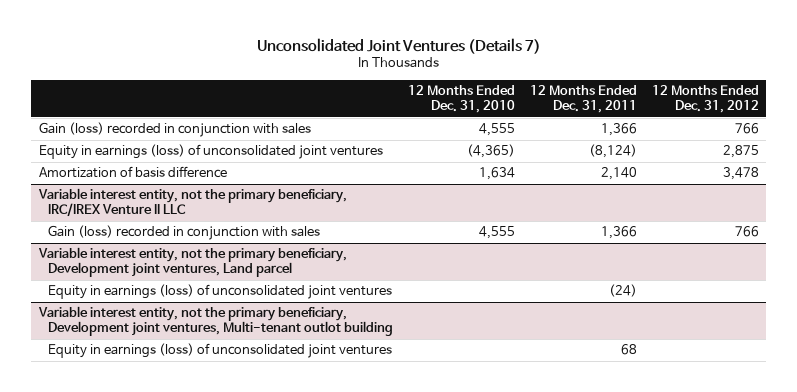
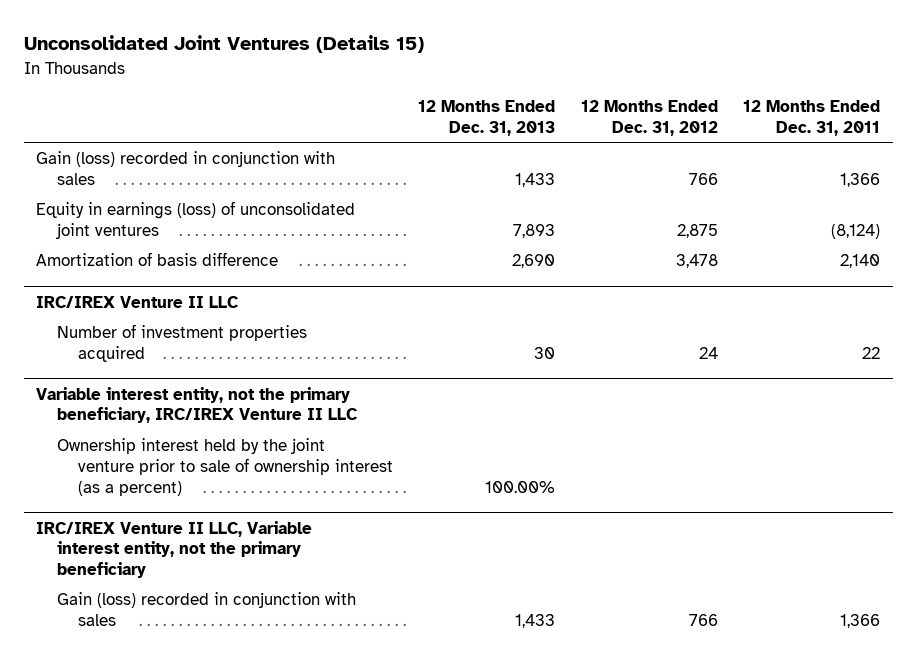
[256,37,541,54] Unconsolidated Joint Ventures (Details 7) -> [23,35,424,54] Unconsolidated Joint Ventures (Details 15)
[408,85,516,114] 12 Months Ended Dec. 31, 2010 -> none
none -> [418,100,556,136] 12 Months Ended Dec. 31, 2013
none -> [36,295,240,308] IRC/IREX Venture II LLC
none -> [57,324,308,362] Number of investment properties acquired
none -> [57,438,394,496] Ownership interest held by the joint venture prior to sale of ownership interest (as a percent)
none -> [36,520,313,578] IRC/IREX Venture II LLC, Variable interest entity, not the primary beneficiary
[37,247,347,278] Variable interest entity, not the primary beneficiary, Development joint ventures, Land parcel -> none
[48,284,393,300] Equity in earnings (loss) of unconsolidated joint ventures -> none
[37,306,394,337] Variable interest entity, not the primary beneficiary, Development joint ventures, Multi-tenant outlot building -> none
[48,343,393,359] Equity in earnings (loss) of unconsolidated joint ventures -> none

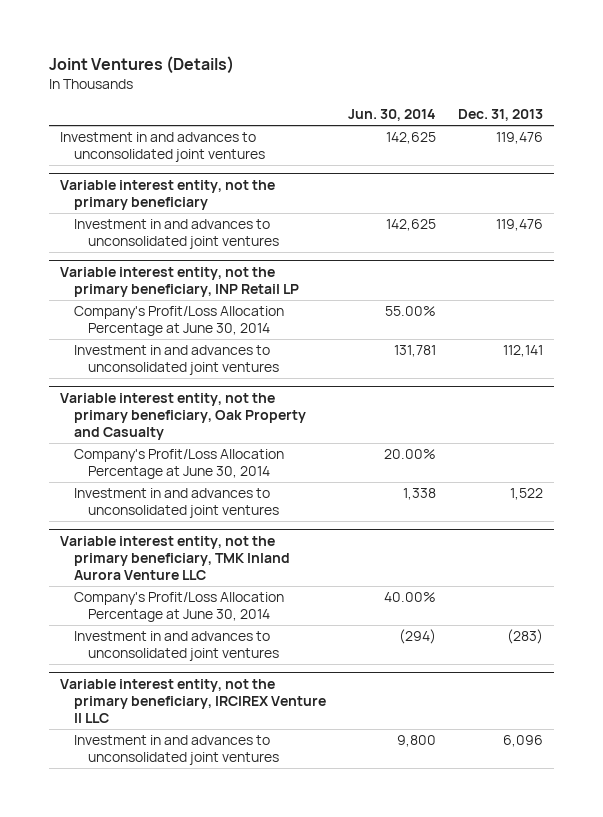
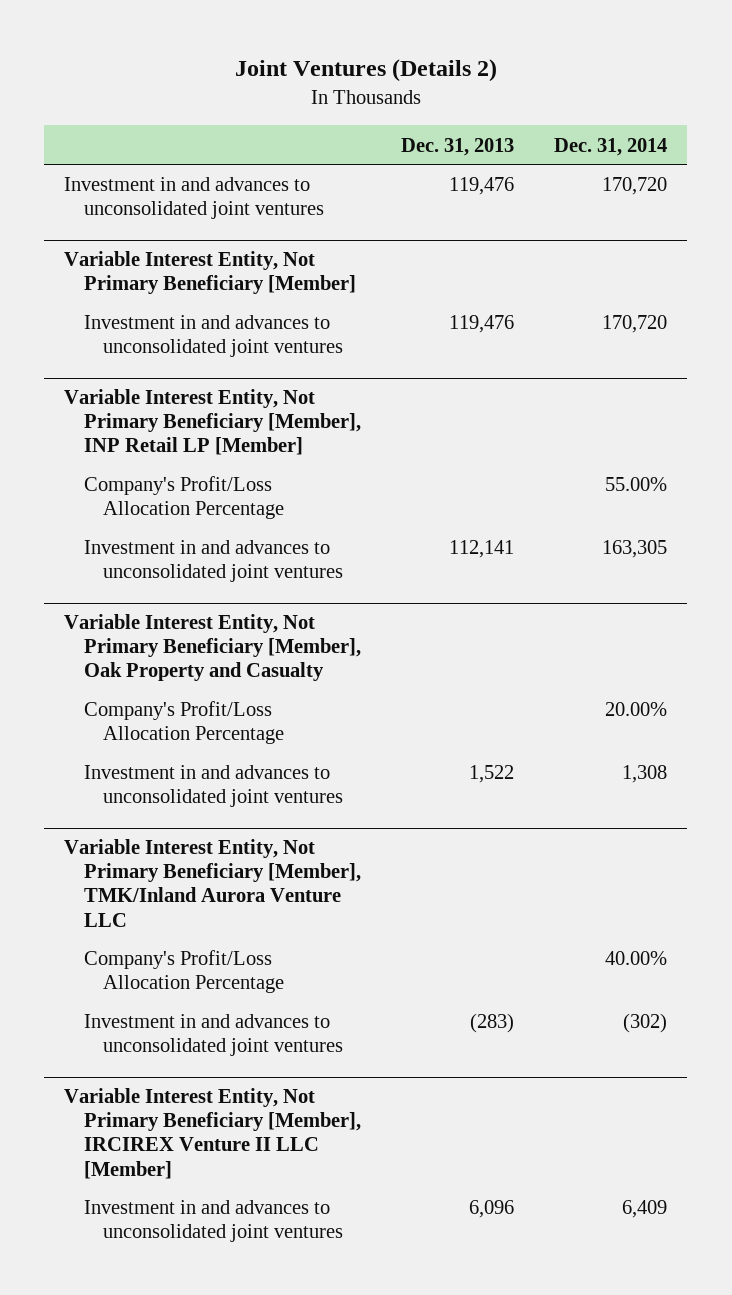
[48,56,234,75] Joint Ventures (Details) -> [234,59,497,83] Joint Ventures (Details 2)
[347,109,436,122] Jun. 30, 2014 -> none
none -> [554,137,668,156] Dec. 31, 2014
[59,179,275,210] Variable interest entity, not the primary beneficiary -> [64,251,356,295] Variable Interest Entity, Not Primary Beneficiary [Member]
[59,266,299,297] Variable interest entity, not the primary beneficiary, INP Retail LP -> [64,389,361,456] Variable Interest Entity, Not Primary Beneficiary [Member], INP Retail LP [Member]
[73,306,284,337] Company's Profit/Loss Allocation Percentage at June 30, 2014 -> [83,476,285,520] Company's Profit/Loss Allocation Percentage
[59,392,306,440] Variable interest entity, not the primary beneficiary, Oak Property and Casualty -> [64,614,361,682] Variable Interest Entity, Not Primary Beneficiary [Member], Oak Property and Casualty
[73,449,284,480] Company's Profit/Loss Allocation Percentage at June 30, 2014 -> [83,701,285,745] Company's Profit/Loss Allocation Percentage
[59,535,290,580] Variable interest entity, not the primary beneficiary, TMK Inland Aurora Venture LLC -> [64,839,361,927] Variable Interest Entity, Not Primary Beneficiary [Member], TMK/Inland Aurora Venture LLC
[73,592,284,623] Company's Profit/Loss Allocation Percentage at June 30, 2014 -> [83,950,285,994] Company's Profit/Loss Allocation Percentage
[59,678,326,723] Variable interest entity, not the primary beneficiary, IRCIREX Venture II LLC -> [64,1088,361,1179] Variable Interest Entity, Not Primary Beneficiary [Member], IRCIREX Venture II LLC [Member]

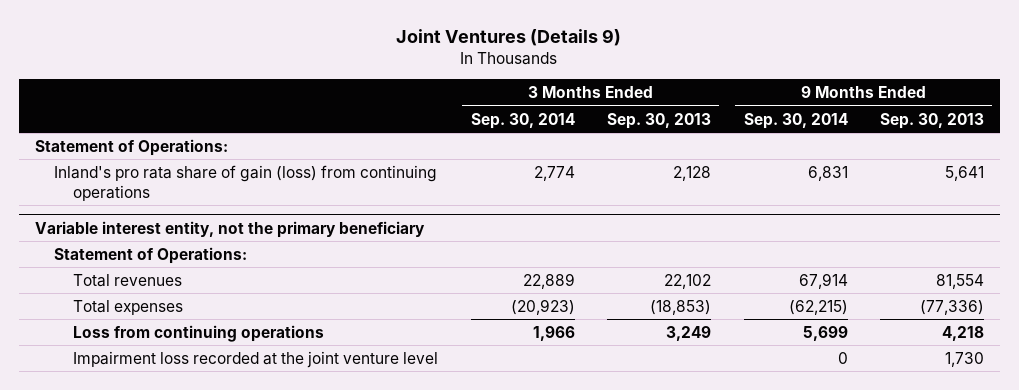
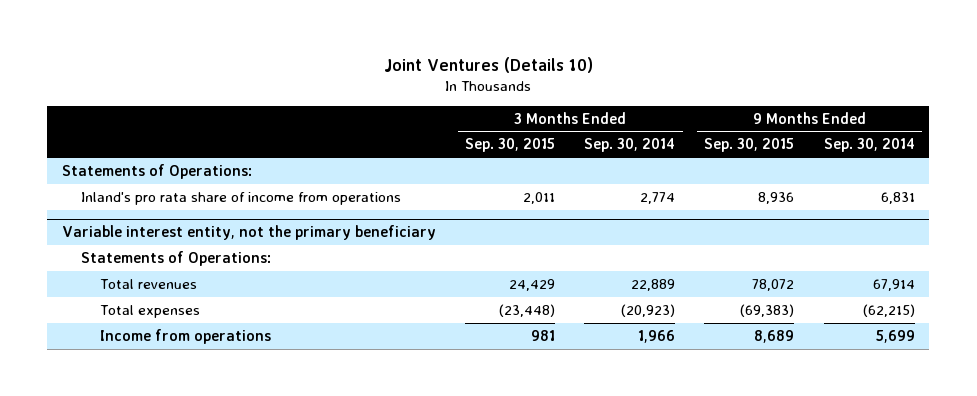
[396,28,622,46] Joint Ventures (Details 9) -> [384,56,594,73] Joint Ventures (Details 10)
[607,112,712,129] Sep. 30, 2013 -> none
[879,112,984,129] Sep. 30, 2013 -> none
none -> [465,138,556,153] Sep. 30, 2015
none -> [704,138,795,153] Sep. 30, 2015
[34,138,228,156] Statement of Operations: -> [62,163,253,179] Statements of Operations:
[53,164,437,201] Inland's pro rata share of gain (loss) from continuing operations -> [80,191,401,205] Inland's pro rata share of income from operations
[53,246,247,264] Statement of Operations: -> [80,250,271,266] Statements of Operations:
[73,350,439,368] Impairment loss recorded at the joint venture level -> none
[73,324,325,342] Loss from continuing operations -> [99,328,271,344] Income from operations

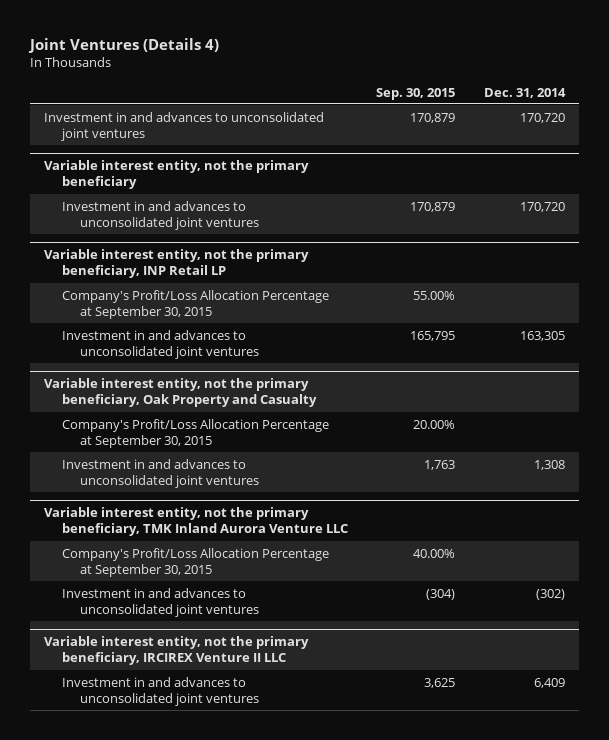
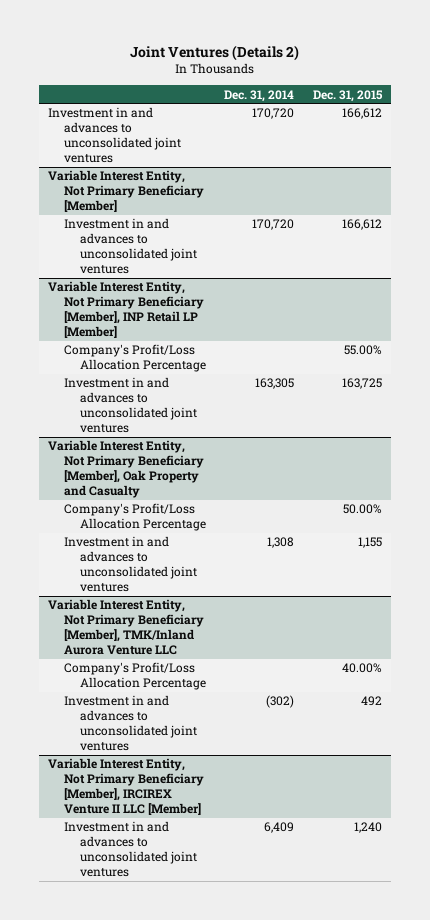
[27,37,219,53] Joint Ventures (Details 4) -> [130,45,300,62] Joint Ventures (Details 2)
[376,87,456,100] Sep. 30, 2015 -> none
none -> [312,89,383,102] Dec. 31, 2015
[43,159,309,190] Variable interest entity, not the primary beneficiary -> [48,170,204,213] Variable Interest Entity, Not Primary Beneficiary [Member]
[43,248,309,279] Variable interest entity, not the primary beneficiary, INP Retail LP -> [48,281,204,339] Variable Interest Entity, Not Primary Beneficiary [Member], INP Retail LP [Member]
[61,289,329,320] Company's Profit/Loss Allocation Percentage at September 30, 2015 -> [63,344,206,373] Company's Profit/Loss Allocation Percentage
[43,377,317,408] Variable interest entity, not the primary beneficiary, Oak Property and Casualty -> [48,440,204,499] Variable Interest Entity, Not Primary Beneficiary [Member], Oak Property and Casualty
[61,418,329,449] Company's Profit/Loss Allocation Percentage at September 30, 2015 -> [63,503,206,532] Company's Profit/Loss Allocation Percentage
[43,506,348,537] Variable interest entity, not the primary beneficiary, TMK Inland Aurora Venture LLC -> [48,599,204,656] Variable Interest Entity, Not Primary Beneficiary [Member], TMK/Inland Aurora Venture LLC
[61,547,329,578] Company's Profit/Loss Allocation Percentage at September 30, 2015 -> [63,662,206,691] Company's Profit/Loss Allocation Percentage
[43,635,309,666] Variable interest entity, not the primary beneficiary, IRCIREX Venture II LLC -> [48,758,204,816] Variable Interest Entity, Not Primary Beneficiary [Member], IRCIREX Venture II LLC [Member]

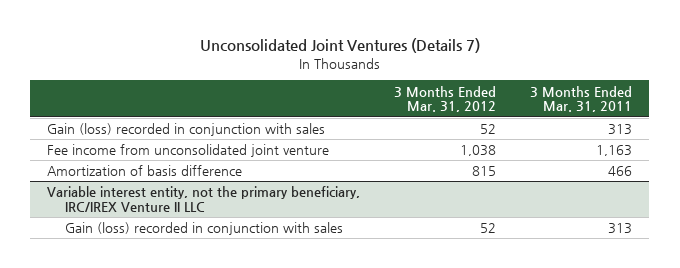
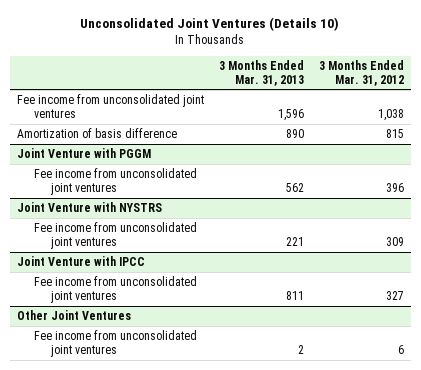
[199,38,480,54] Unconsolidated Joint Ventures (Details 7) -> [80,16,340,31] Unconsolidated Joint Ventures (Details 10)
[530,85,633,113] 3 Months Ended Mar. 31, 2011 -> none
none -> [218,59,304,86] 3 Months Ended Mar. 31, 2013
[47,123,326,137] Gain (loss) recorded in conjunction with sales -> none
[47,144,330,158] Fee income from unconsolidated joint venture -> [17,94,205,118] Fee income from unconsolidated joint ventures
[47,186,361,213] Variable interest entity, not the primary beneficiary, IRC/IREX Venture II LLC -> none
[64,222,343,236] Gain (loss) recorded in conjunction with sales -> none
none -> [17,148,152,159] Joint Venture with PGGM
none -> [33,168,197,195] Fee income from unconsolidated joint ventures
none -> [17,202,163,213] Joint Venture with NYSTRS
none -> [33,222,197,249] Fee income from unconsolidated joint ventures
none -> [17,256,146,267] Joint Venture with IPCC
none -> [33,276,197,303] Fee income from unconsolidated joint ventures
none -> [17,310,132,321] Other Joint Ventures
none -> [33,330,197,357] Fee income from unconsolidated joint ventures

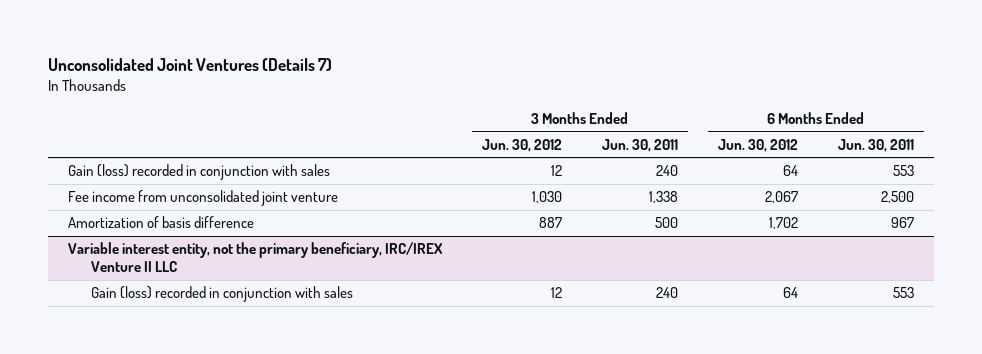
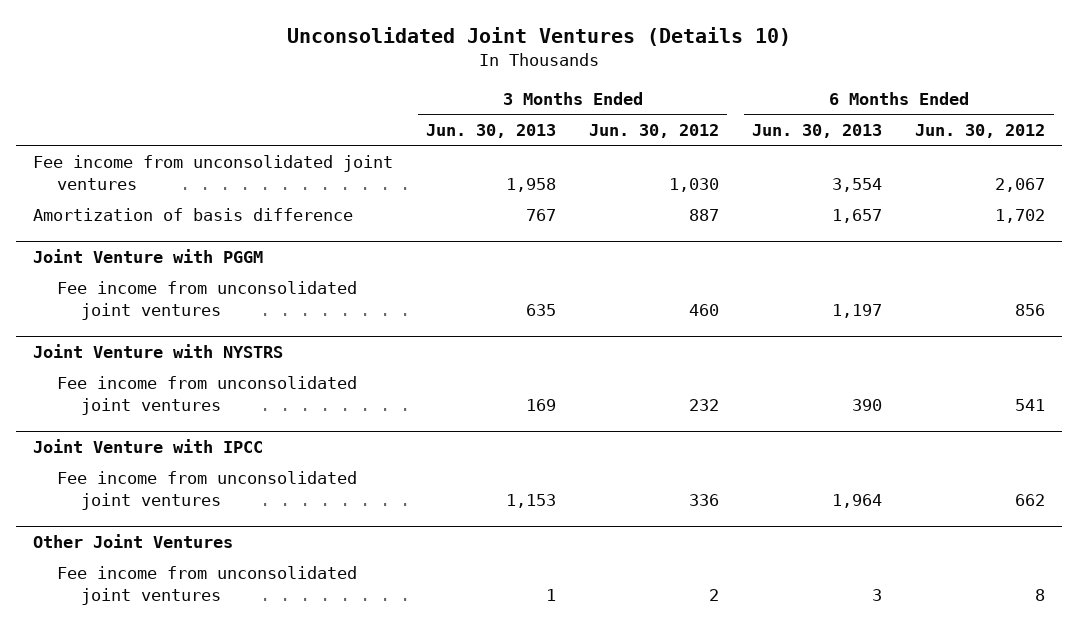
[47,57,332,71] Unconsolidated Joint Ventures (Details 7) -> [287,27,792,47] Unconsolidated Joint Ventures (Details 10)
[602,138,679,152] Jun. 30, 2011 -> none
[838,138,915,152] Jun. 30, 2011 -> none
none -> [426,124,557,139] Jun. 30, 2013
none -> [752,124,883,139] Jun. 30, 2013
[67,164,330,181] Gain (loss) recorded in conjunction with sales -> none
[67,190,338,207] Fee income from unconsolidated joint venture -> [32,154,393,190] Fee income from unconsolidated joint ventures
[67,242,443,273] Variable interest entity, not the primary beneficiary, IRC/IREX Venture II LLC -> none
[91,286,354,303] Gain (loss) recorded in conjunction with sales -> none
none -> [32,248,263,263] Joint Venture with PGGM
none -> [57,280,358,320] Fee income from unconsolidated joint ventures
none -> [32,343,283,358] Joint Venture with NYSTRS
none -> [57,375,358,415] Fee income from unconsolidated joint ventures
none -> [32,438,263,453] Joint Venture with IPCC
none -> [57,470,358,510] Fee income from unconsolidated joint ventures
none -> [32,533,233,548] Other Joint Ventures
none -> [57,565,358,605] Fee income from unconsolidated joint ventures

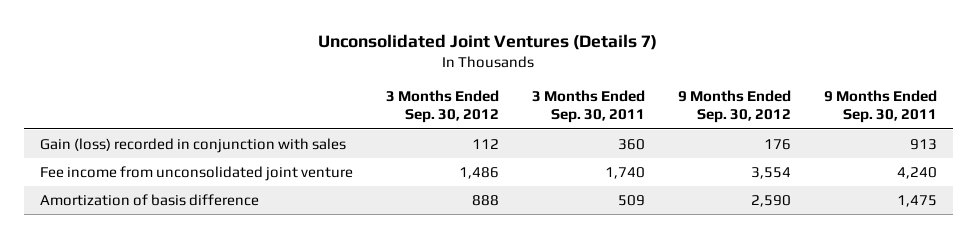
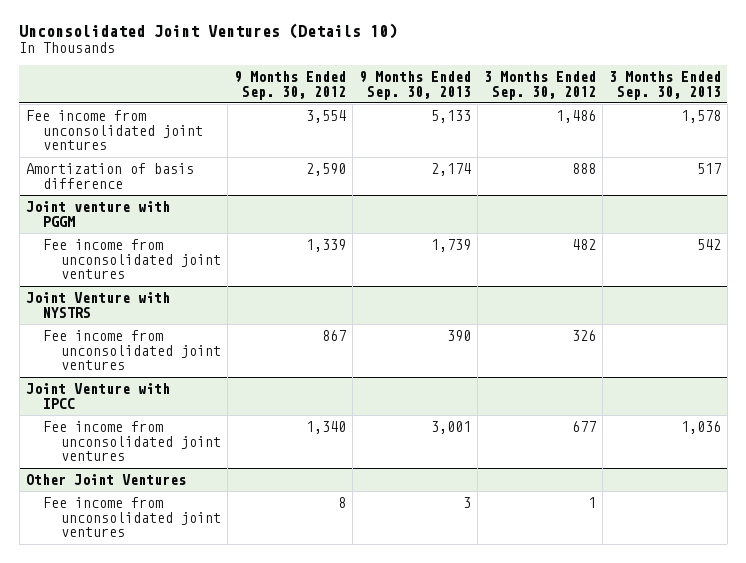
[318,34,658,51] Unconsolidated Joint Ventures (Details 7) -> [19,23,398,40] Unconsolidated Joint Ventures (Details 10)
[531,90,645,124] 3 Months Ended Sep. 30, 2011 -> none
[823,90,937,124] 9 Months Ended Sep. 30, 2011 -> none
none -> [358,71,471,100] 9 Months Ended Sep. 30, 2013
none -> [608,71,721,100] 3 Months Ended Sep. 30, 2013
[40,138,347,154] Gain (loss) recorded in conjunction with sales -> none
[40,166,354,182] Fee income from unconsolidated joint venture -> [25,110,204,151] Fee income from unconsolidated joint ventures
none -> [25,201,170,227] Joint venture with PGGM
none -> [43,239,221,280] Fee income from unconsolidated joint ventures
none -> [25,292,170,318] Joint Venture with NYSTRS
none -> [43,330,221,371] Fee income from unconsolidated joint ventures
none -> [25,383,170,409] Joint Venture with IPCC
none -> [43,421,221,462] Fee income from unconsolidated joint ventures
none -> [25,474,186,486] Other Joint Ventures
none -> [43,497,221,538] Fee income from unconsolidated joint ventures

